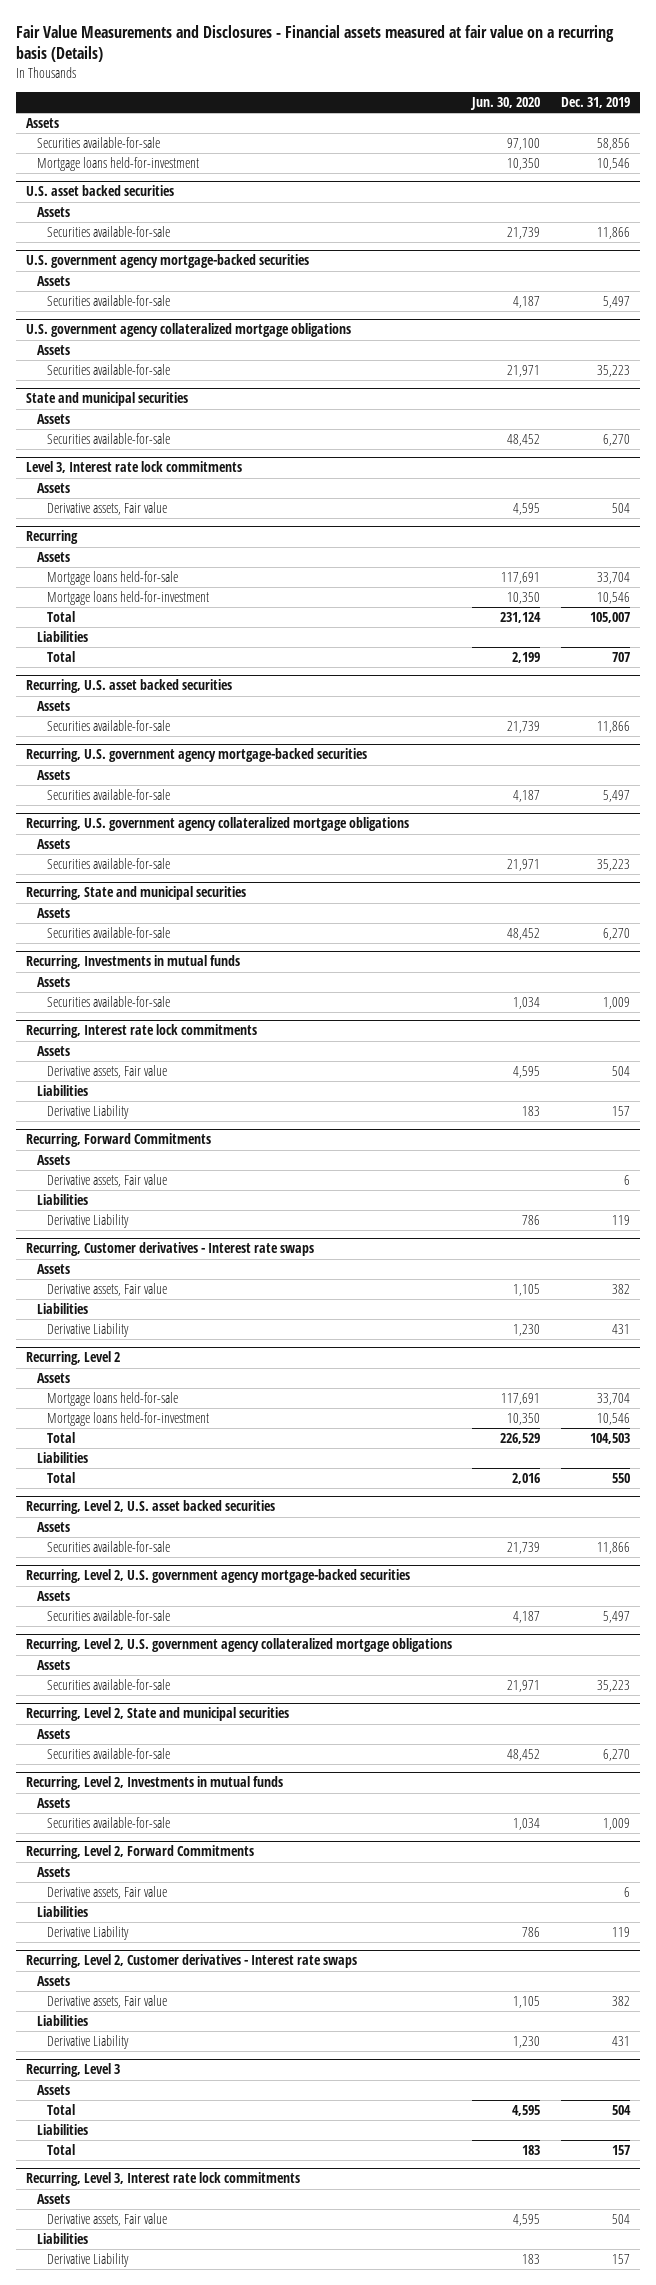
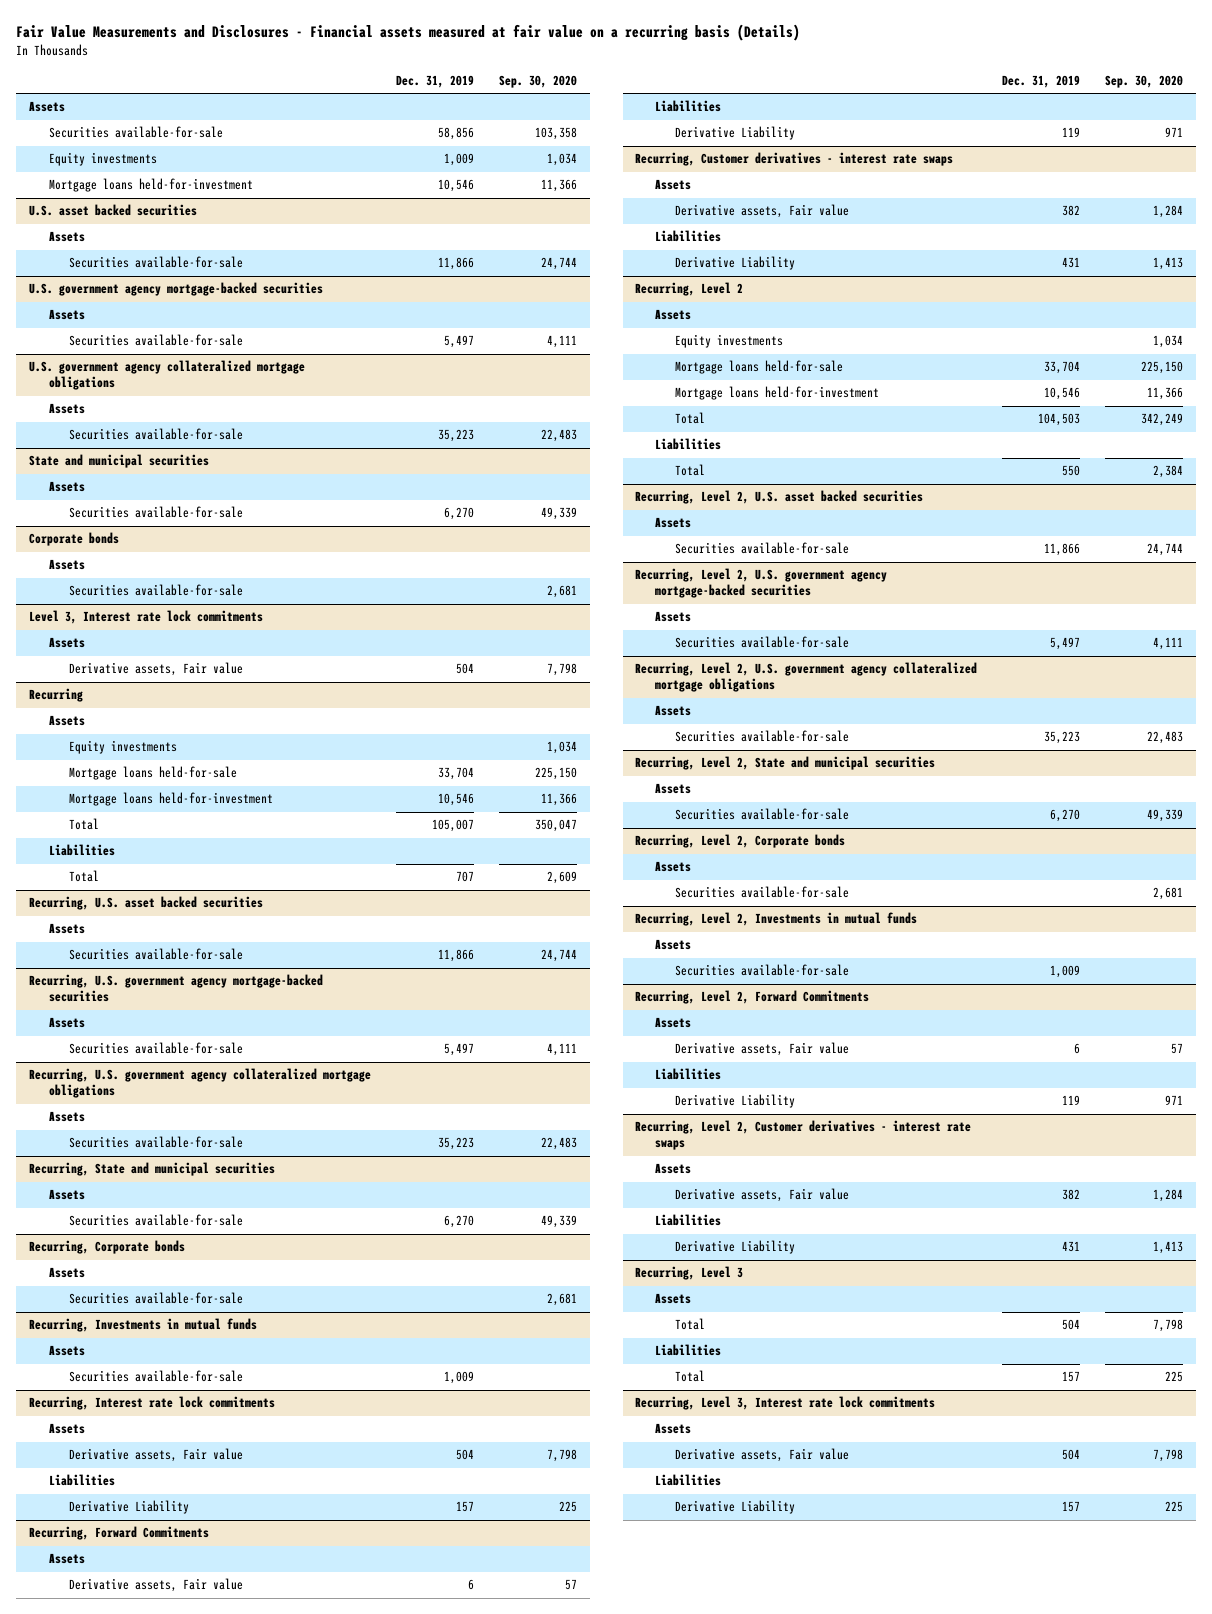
[470,97,541,111] Jun. 30, 2020 -> none
none -> [499,75,578,89] Sep. 30, 2020
none -> [49,152,158,167] Equity investments
none -> [28,532,119,547] Corporate bonds
none -> [49,559,86,571] Assets
none -> [69,584,244,597] Securities available-for-sale
none -> [69,740,178,755] Equity investments
none -> [28,1240,185,1255] Recurring, Corporate bonds
none -> [49,1267,86,1279] Assets
none -> [69,1292,244,1305] Securities available-for-sale
[26,1242,315,1257] Recurring, Customer derivatives - Interest rate swaps -> [635,152,954,167] Recurring, Customer derivatives - interest rate swaps
none -> [675,334,784,349] Equity investments
none -> [635,834,846,849] Recurring, Level 2, Corporate bonds
none -> [655,861,692,873] Assets
none -> [675,886,850,899] Securities available-for-sale
[26,1954,358,1969] Recurring, Level 2, Customer derivatives - Interest rate swaps -> [635,1120,972,1151] Recurring, Level 2, Customer derivatives - interest rate swaps

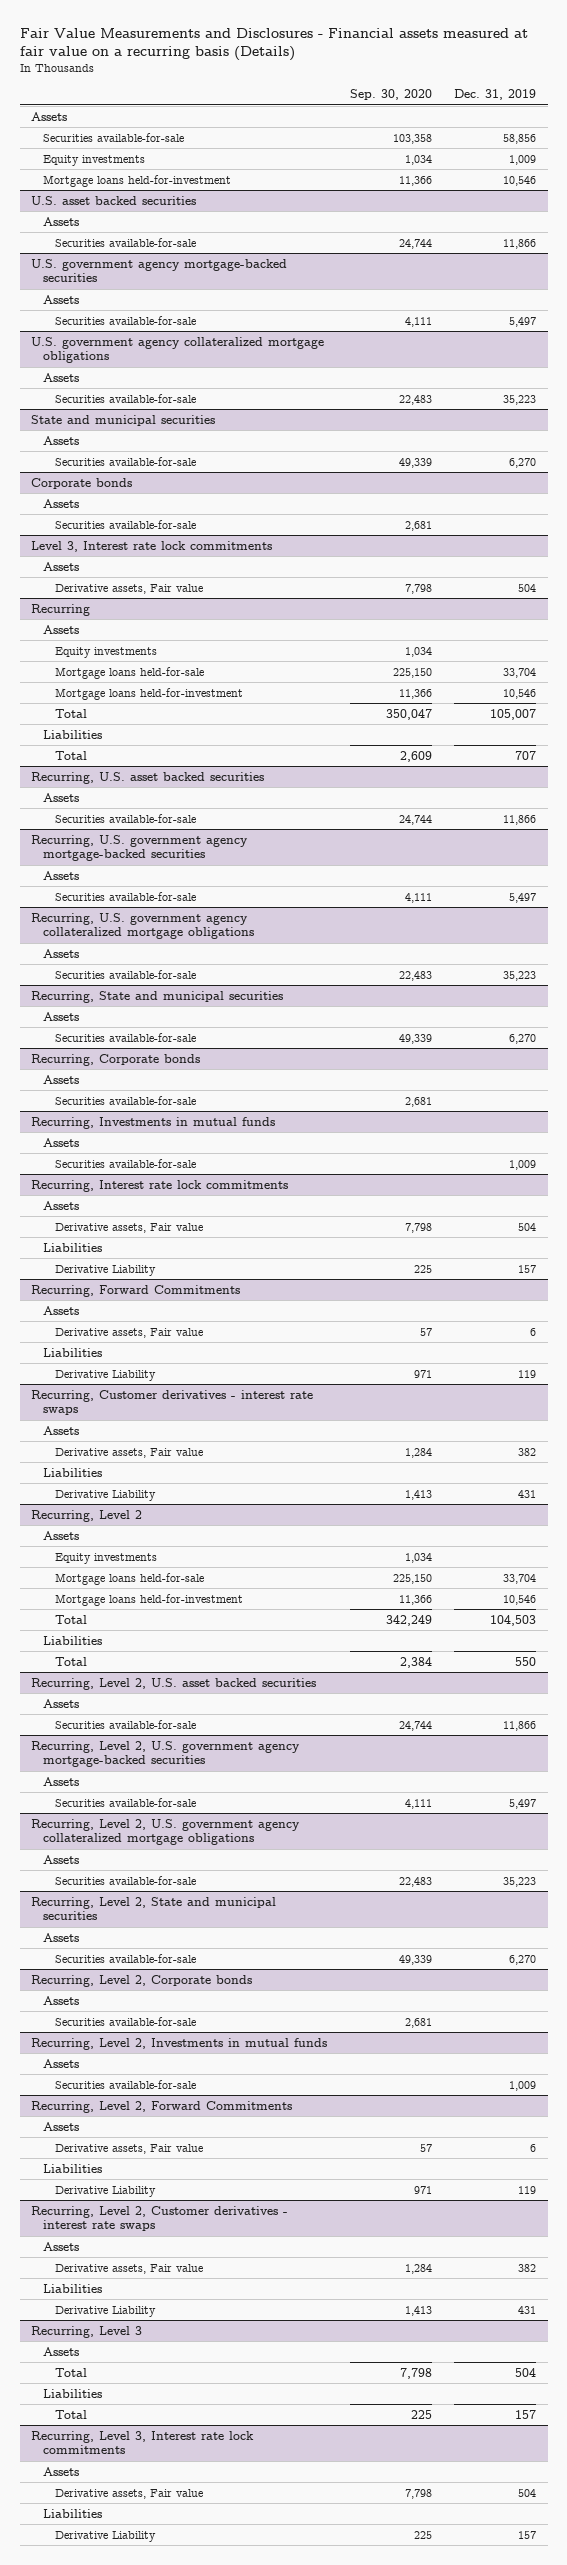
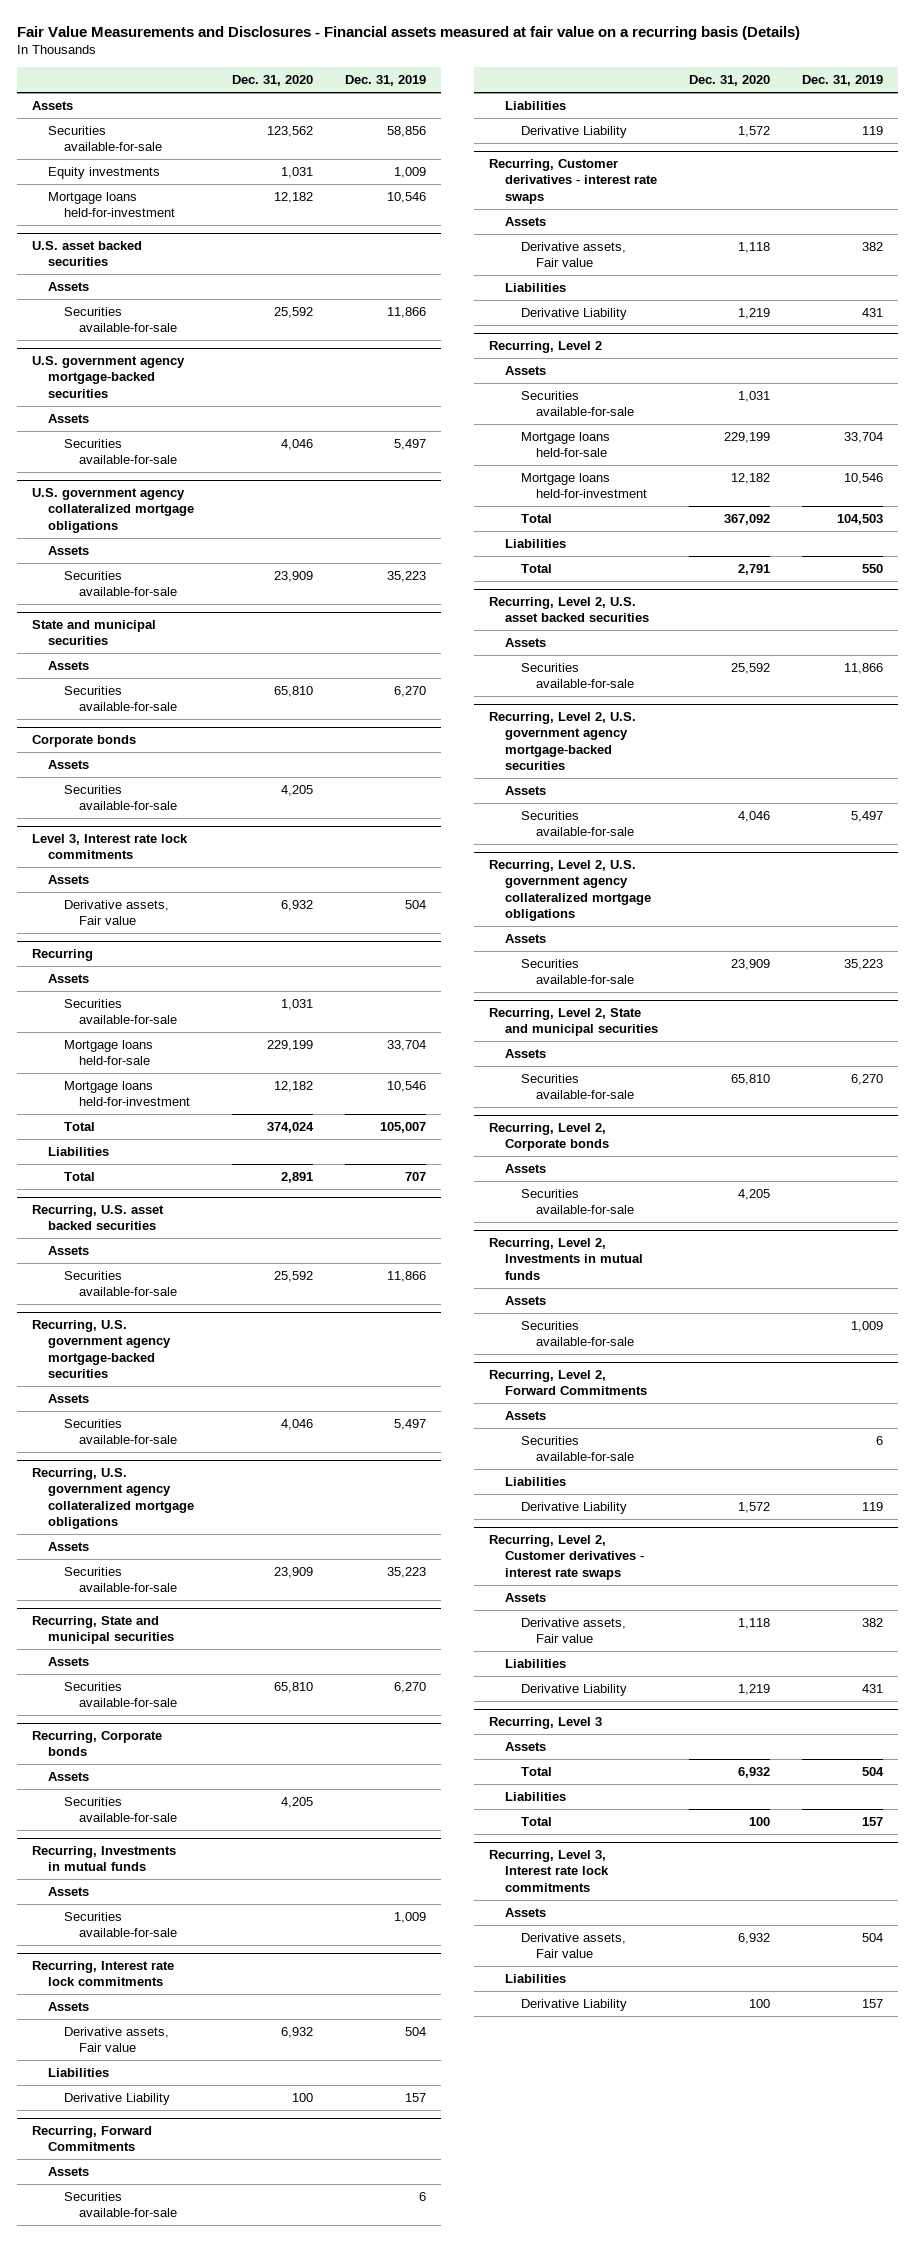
[349,89,432,101] Sep. 30, 2020 -> none
none -> [232,75,314,87] Dec. 31, 2020
[55,646,158,658] Equity investments -> none
none -> [63,998,178,1025] Securities available-for-sale
[55,1327,204,1338] Derivative assets, Fair value -> none
none -> [63,2191,178,2218] Securities available-for-sale
[55,1552,158,1564] Equity investments -> none
none -> [520,390,635,417] Securities available-for-sale
[55,2143,204,2154] Derivative assets, Fair value -> none
none -> [520,1435,635,1462] Securities available-for-sale

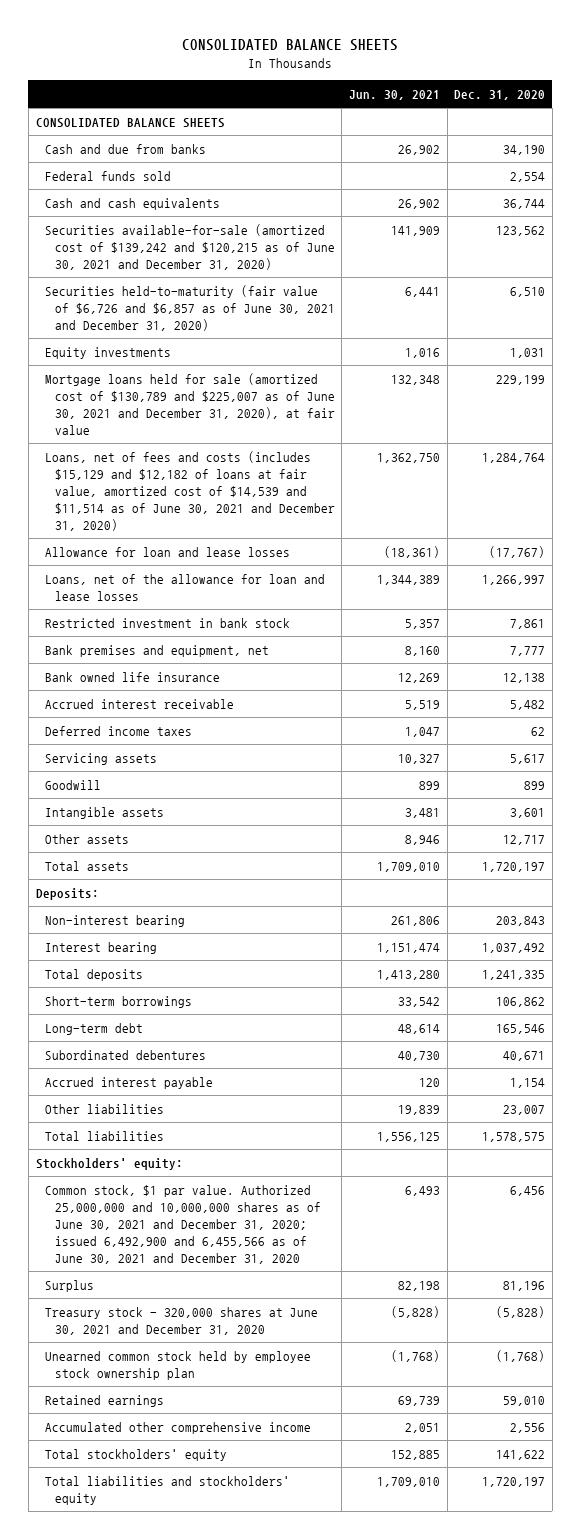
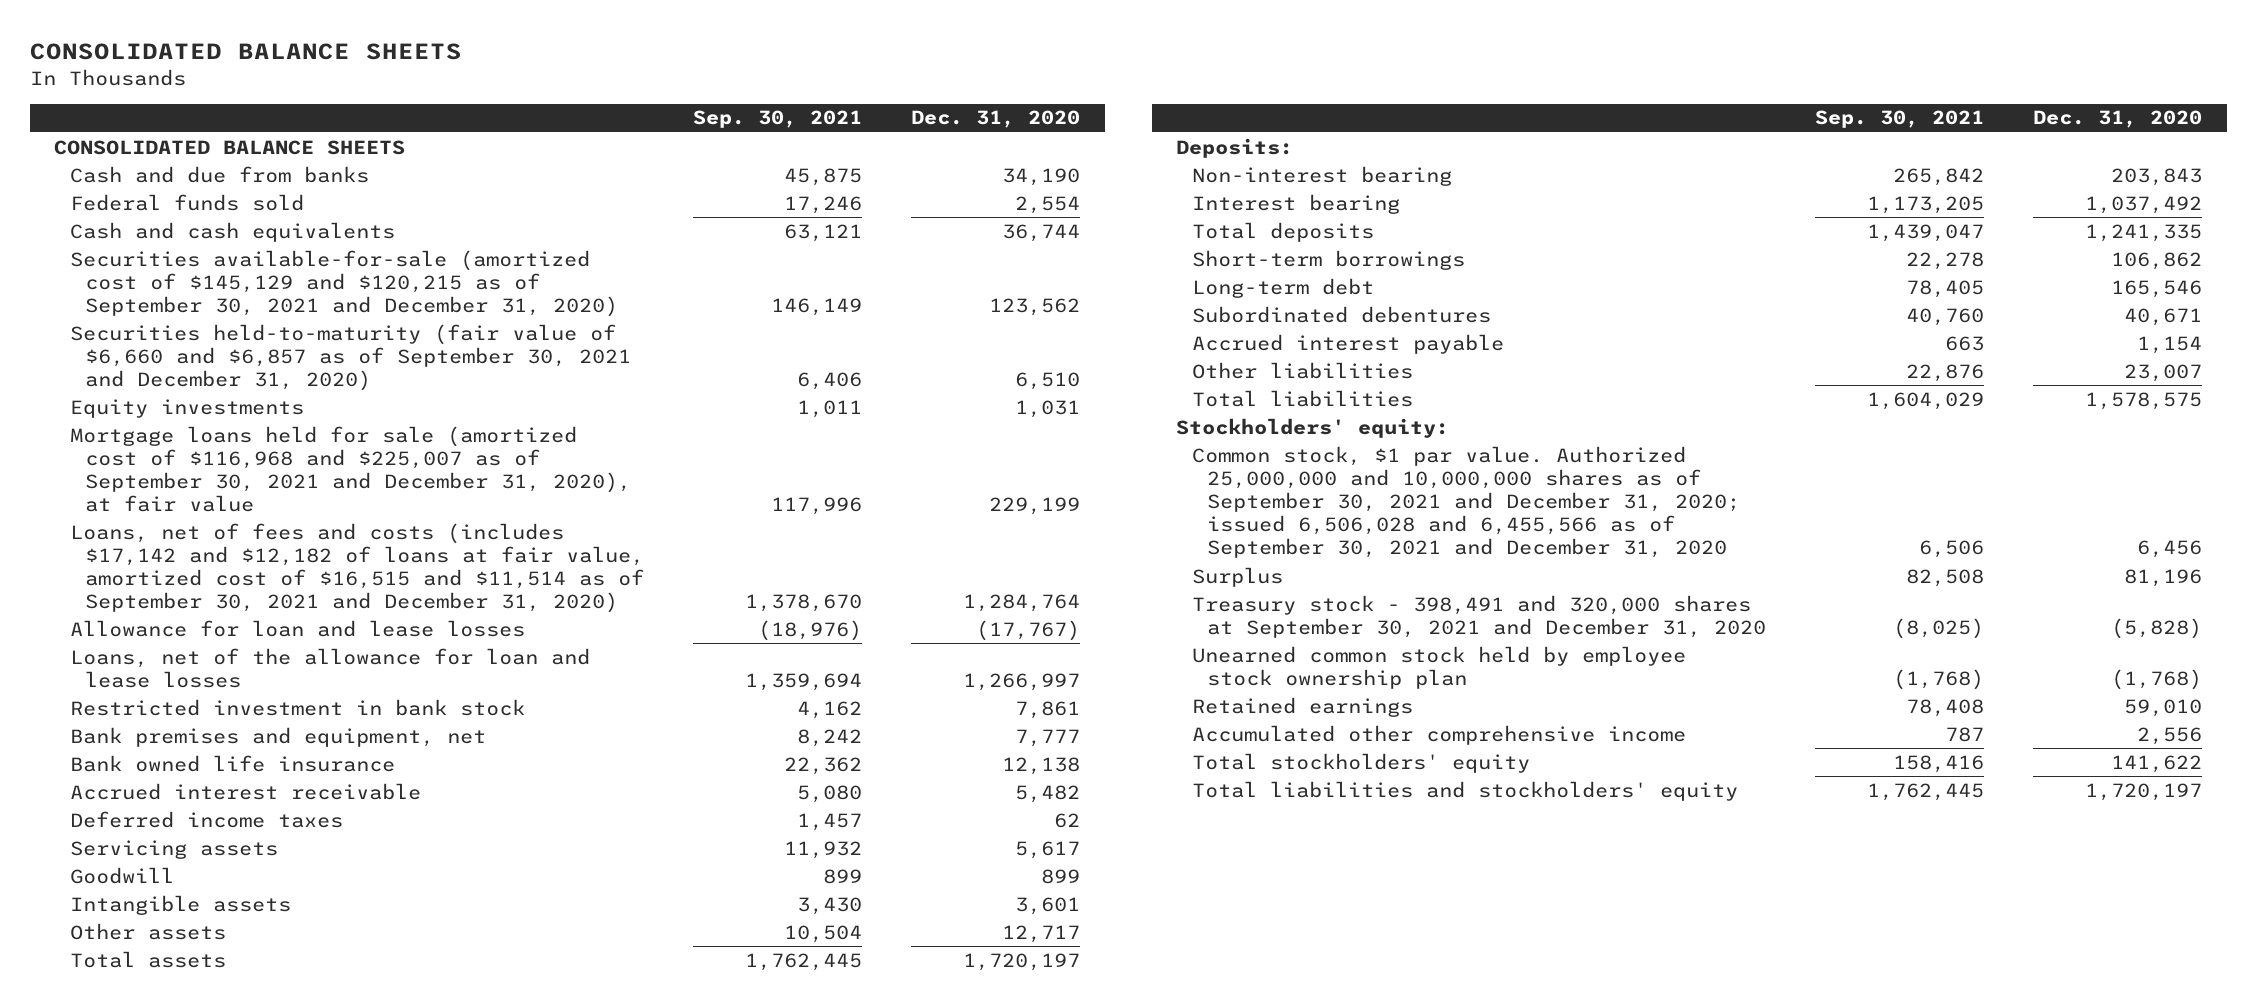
[349,89,441,100] Jun. 30, 2021 -> none
none -> [693,110,863,129] Sep. 30, 2021
[45,223,335,270] Securities available-for-sale (amortized cost of $139,242 and $120,215 as of June 30, 2021 and December 31, 2020) -> [69,249,619,317] Securities available-for-sale (amortized cost of $145,129 and $120,215 as of September 30, 2021 and December 31, 2020)
[45,284,335,331] Securities held-to-maturity (fair value of $6,726 and $6,857 as of June 30, 2021 and December 31, 2020) -> [69,323,632,391] Securities held-to-maturity (fair value of $6,660 and $6,857 as of September 30, 2021 and December 31, 2020)
[45,372,335,435] Mortgage loans held for sale (amortized cost of $130,789 and $225,007 as of June 30, 2021 and December 31, 2020), at fair value -> [69,425,632,513] Mortgage loans held for sale (amortized cost of $116,968 and $225,007 as of September 30, 2021 and December 31, 2020), at fair value
[45,450,335,531] Loans, net of fees and costs (includes $15,129 and $12,182 of loans at fair value, amortized cost of $14,539 and $11,514 as of June 30, 2021 and December 31, 2020) -> [69,522,645,614] Loans, net of fees and costs (includes $17,142 and $12,182 of loans at fair value, amortized cost of $16,515 and $11,514 as of September 30, 2021 and December 31, 2020)
[45,1184,321,1264] Common stock, $1 par value. Authorized 25,000,000 and 10,000,000 shares as of June 30, 2021 and December 31, 2020; issued 6,492,900 and 6,455,566 as of June 30, 2021 and December 31, 2020 -> [1191,445,1741,559] Common stock, $1 par value. Authorized 25,000,000 and 10,000,000 shares as of September 30, 2021 and December 31, 2020; issued 6,506,028 and 6,455,566 as of September 30, 2021 and December 31, 2020
[45,1306,319,1335] Treasury stock - 320,000 shares at June 30, 2021 and December 31, 2020 -> [1191,594,1767,638] Treasury stock - 398,491 and 320,000 shares at September 30, 2021 and December 31, 2020

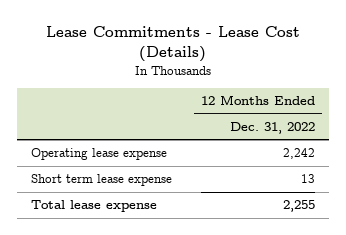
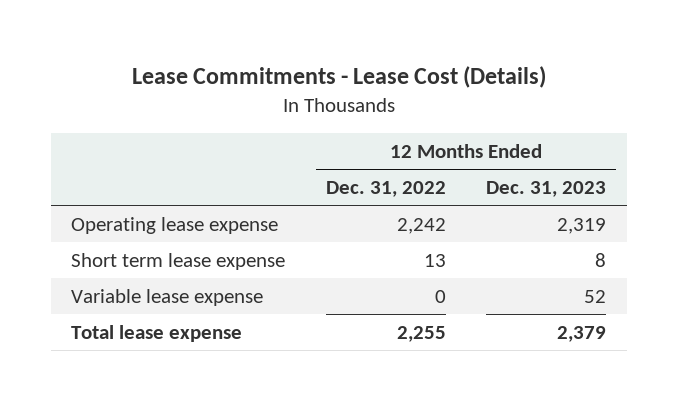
none -> [486,181,607,198] Dec. 31, 2023
none -> [71,288,264,306] Variable lease expense

